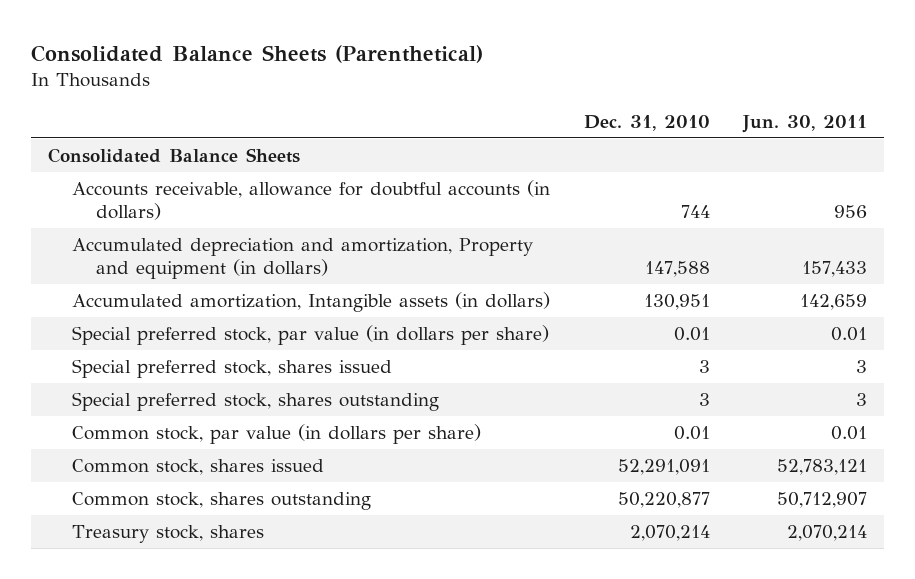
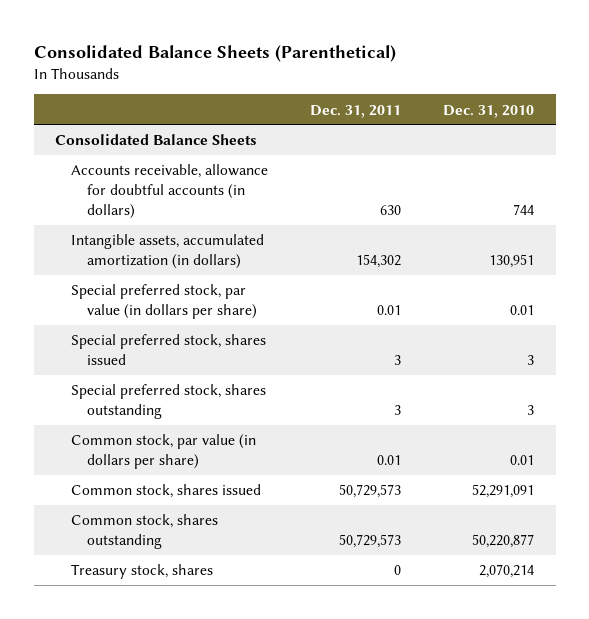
[742,115,868,134] Jun. 30, 2011 -> none
none -> [310,104,402,118] Dec. 31, 2011
[71,237,533,280] Accumulated depreciation and amortization, Property and equipment (in dollars) -> none
[71,291,550,312] Accumulated amortization, Intangible assets (in dollars) -> [70,234,264,270] Intangible assets, accumulated amortization (in dollars)

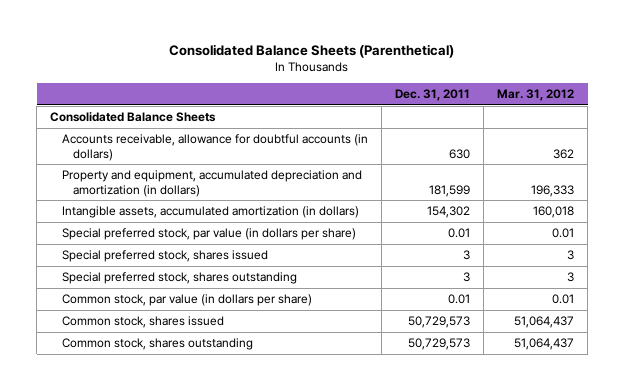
[443,104,535,118] Dec. 31, 2010 -> none
none -> [497,88,575,101] Mar. 31, 2012
none -> [61,170,362,197] Property and equipment, accumulated depreciation and amortization (in dollars)
[70,564,213,580] Treasury stock, shares -> none

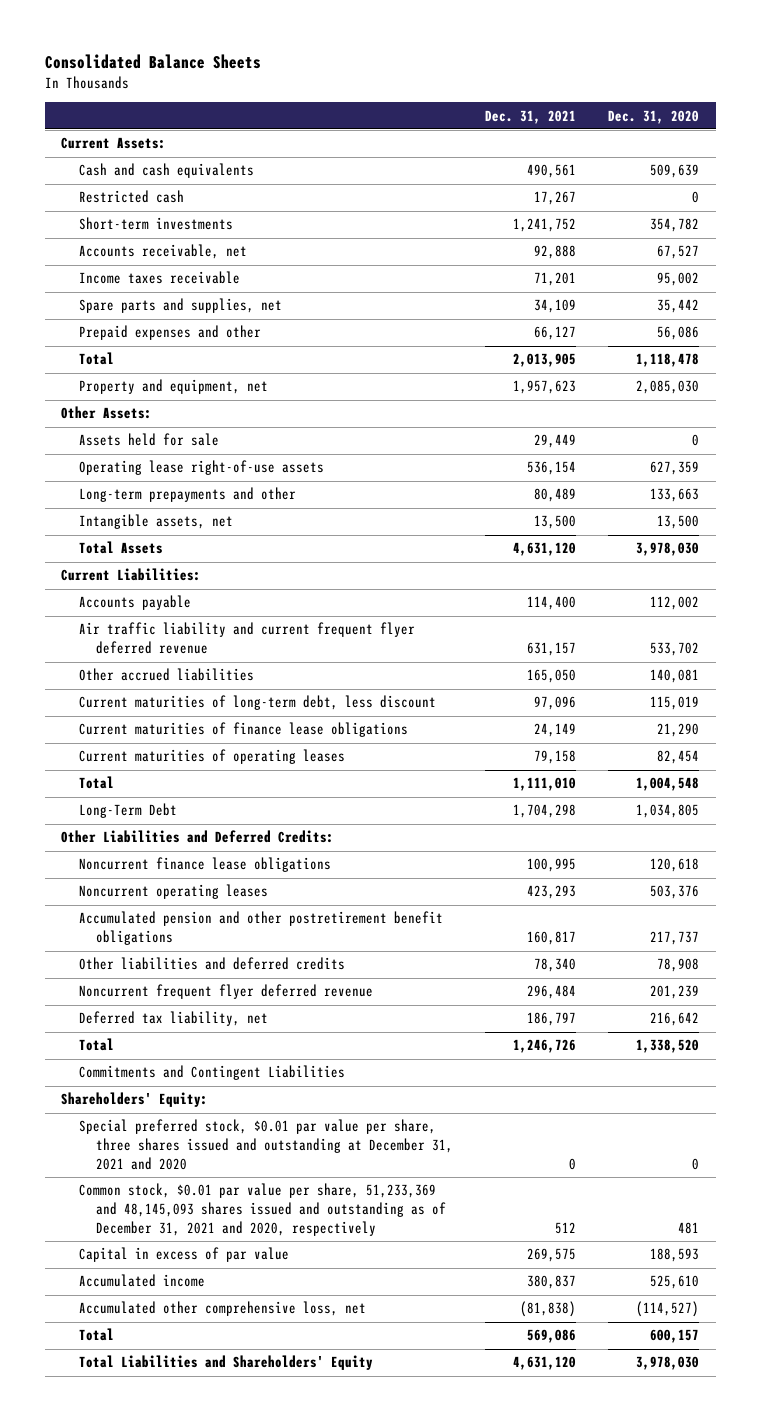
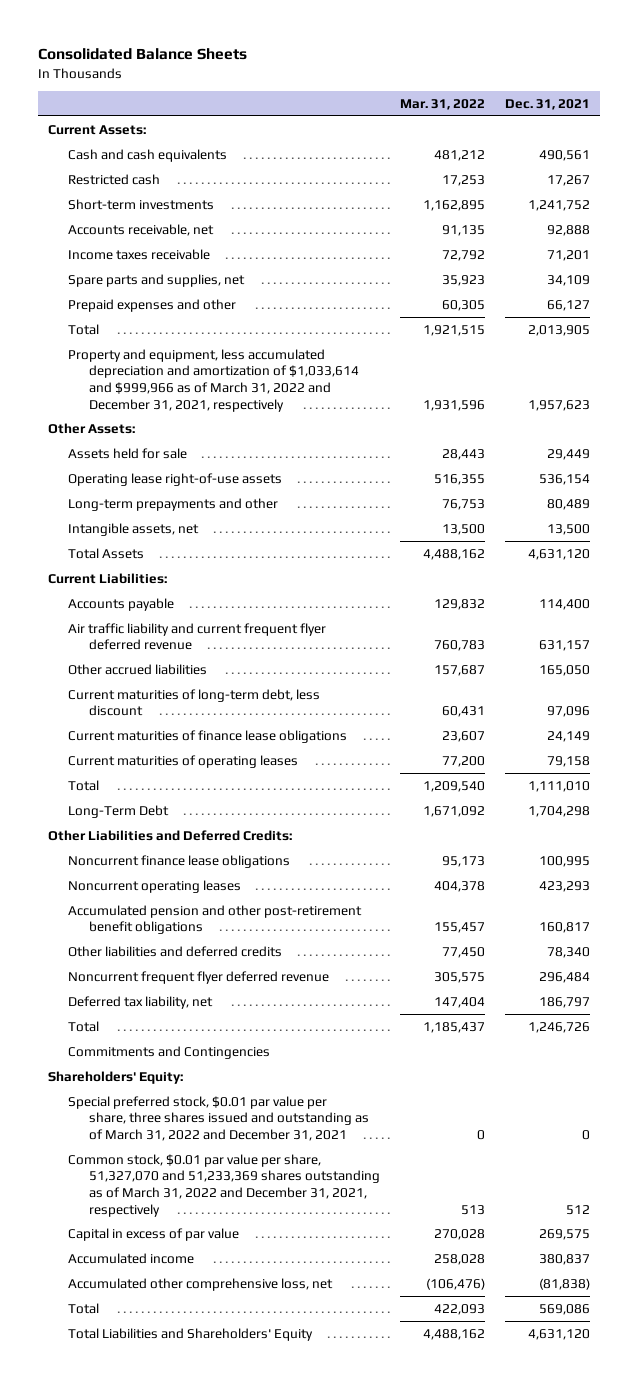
[608,109,700,124] Dec. 31, 2020 -> none
none -> [399,98,485,110] Mar. 31, 2022
[78,379,268,395] Property and equipment, net -> [68,348,359,412] Property and equipment, less accumulated depreciation and amortization of $1,033,614 and $999,966 as of March 31, 2022 and December 31, 2021, respectively
[78,911,443,946] Accumulated pension and other postretirement benefit obligations -> [68,904,363,935] Accumulated pension and other post-retirement benefit obligations
[78,1065,345,1081] Commitments and Contingent Liabilities -> [68,1045,271,1059] Commitments and Contingencies
[78,1119,454,1171] Special preferred stock, $0.01 par value per share, three shares issued and outstanding at December 31, 2021 and 2020 -> [68,1095,369,1141] Special preferred stock, $0.01 par value per share, three shares issued and outstanding as of March 31, 2022 and December 31, 2021
[78,1183,447,1237] Common stock, $0.01 par value per share, 51,233,369 and 48,145,093 shares issued and outstanding as of December 31, 2021 and 2020, respectively -> [68,1153,380,1217] Common stock, $0.01 par value per share, 51,327,070 and 51,233,369 shares outstanding as of March 31, 2022 and December 31, 2021, respectively

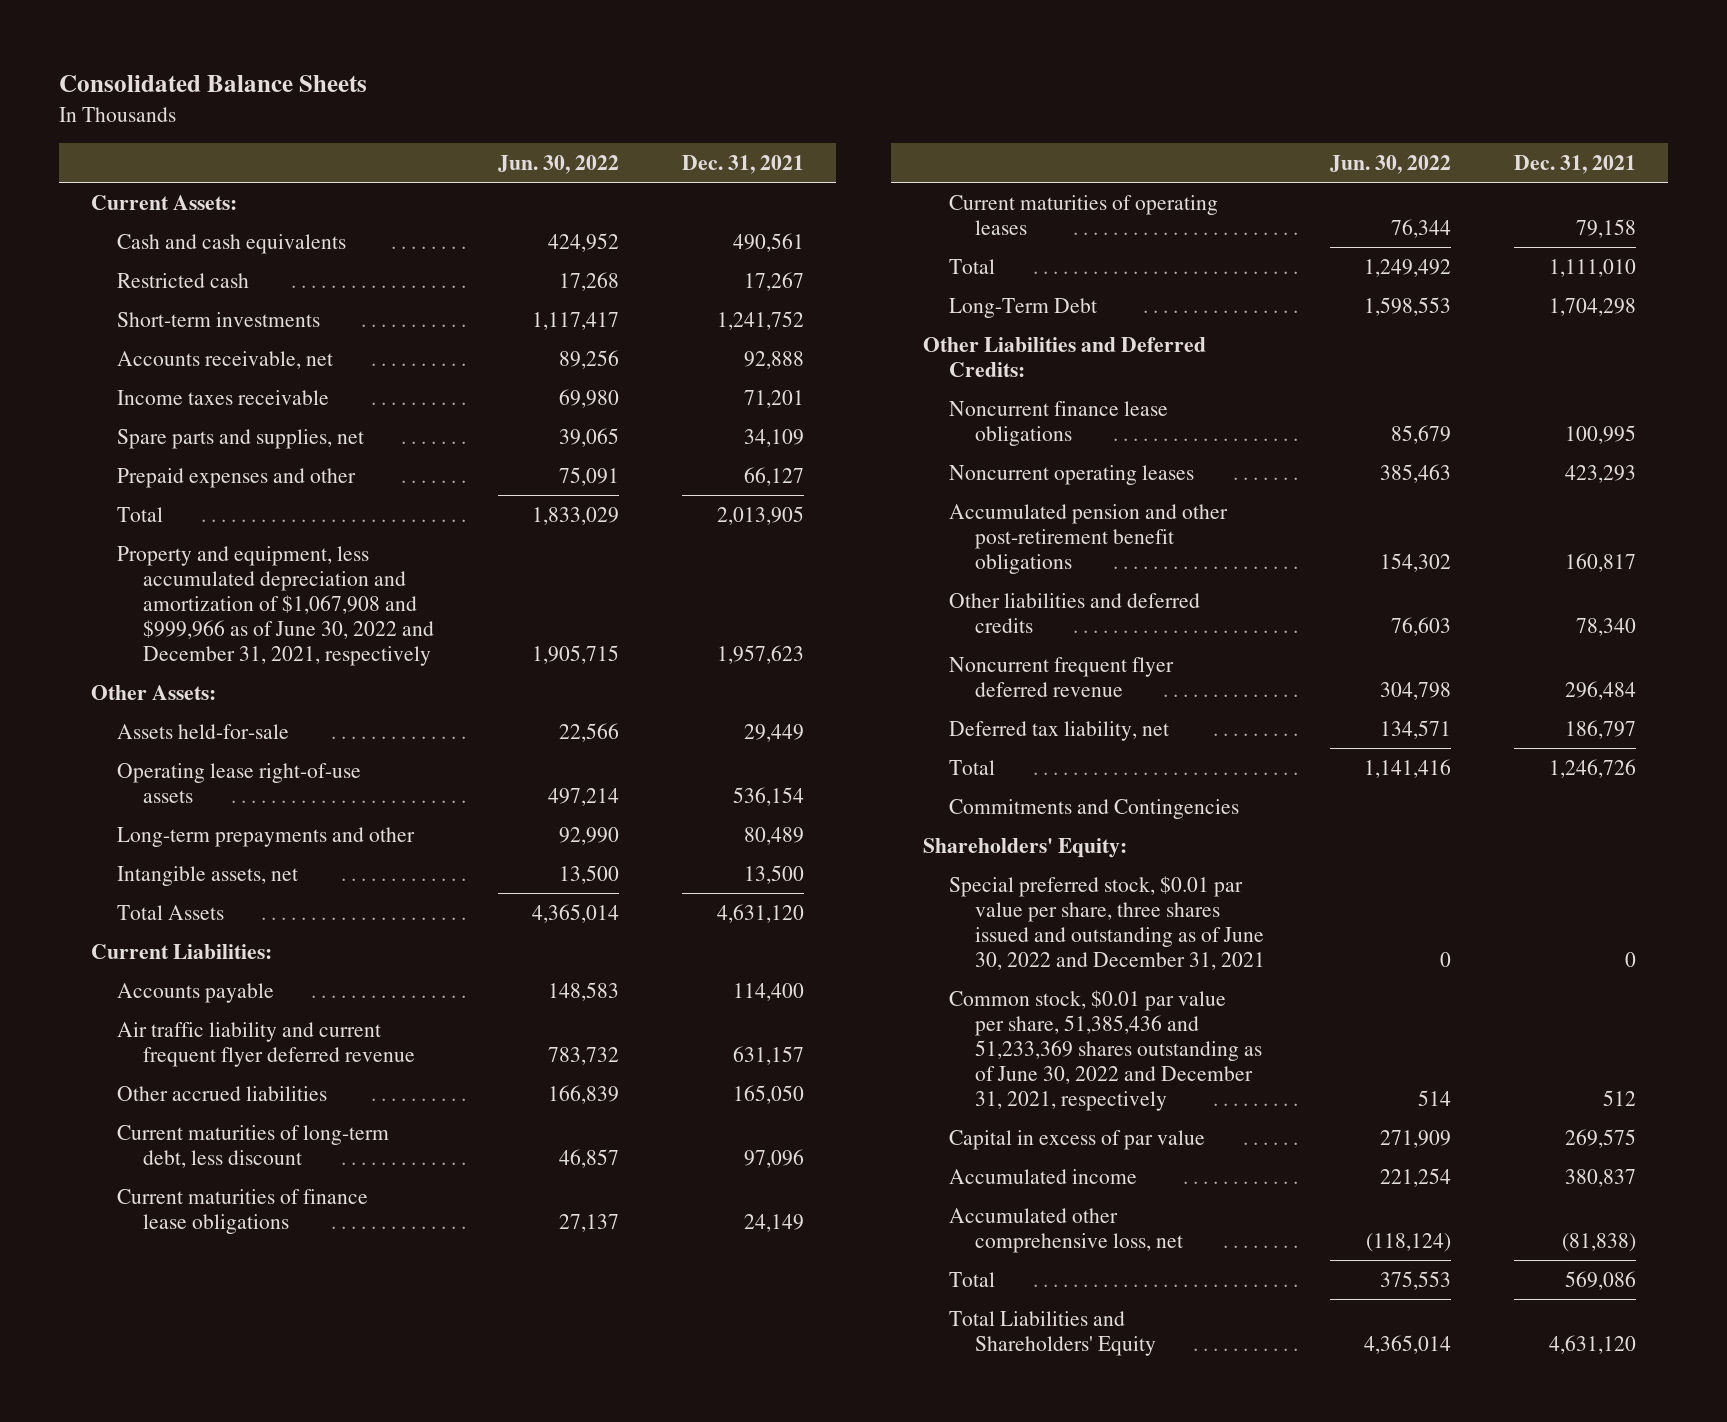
[399,98,485,110] Mar. 31, 2022 -> none
none -> [497,154,619,174] Jun. 30, 2022
[68,348,359,412] Property and equipment, less accumulated depreciation and amortization of $1,033,614 and $999,966 as of March 31, 2022 and December 31, 2021, respectively -> [116,545,434,666] Property and equipment, less accumulated depreciation and amortization of $1,067,908 and $999,966 as of June 30, 2022 and December 31, 2021, respectively
[68,447,188,459] Assets held for sale -> [116,723,289,739] Assets held-for-sale
[68,1095,369,1141] Special preferred stock, $0.01 par value per share, three shares issued and outstanding as of March 31, 2022 and December 31, 2021 -> [948,875,1265,970] Special preferred stock, $0.01 par value per share, three shares issued and outstanding as of June 30, 2022 and December 31, 2021
[68,1153,380,1217] Common stock, $0.01 par value per share, 51,327,070 and 51,233,369 shares outstanding as of March 31, 2022 and December 31, 2021, respectively -> [948,989,1262,1111] Common stock, $0.01 par value per share, 51,385,436 and 51,233,369 shares outstanding as of June 30, 2022 and December 31, 2021, respectively

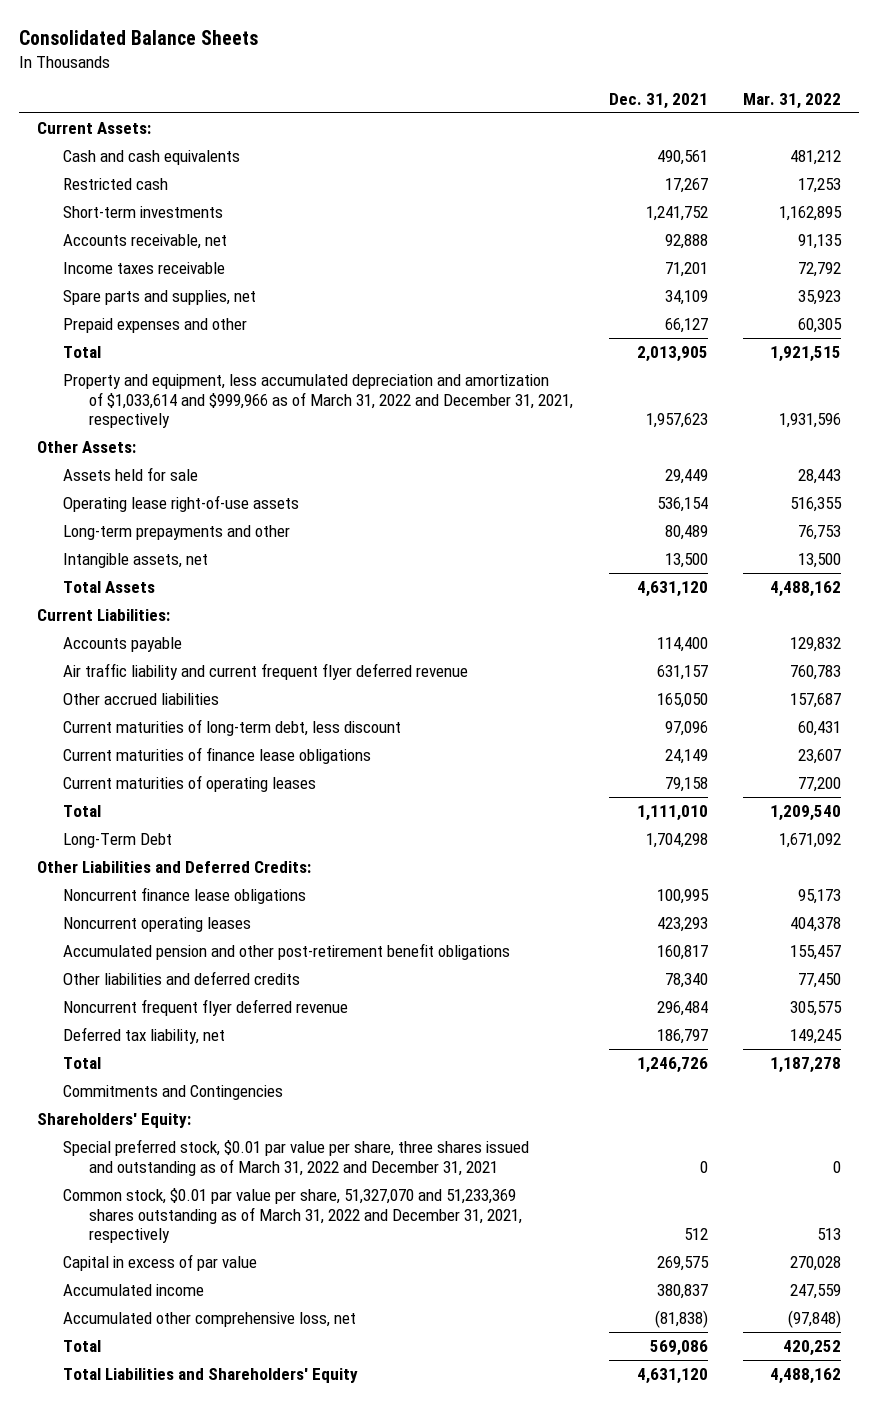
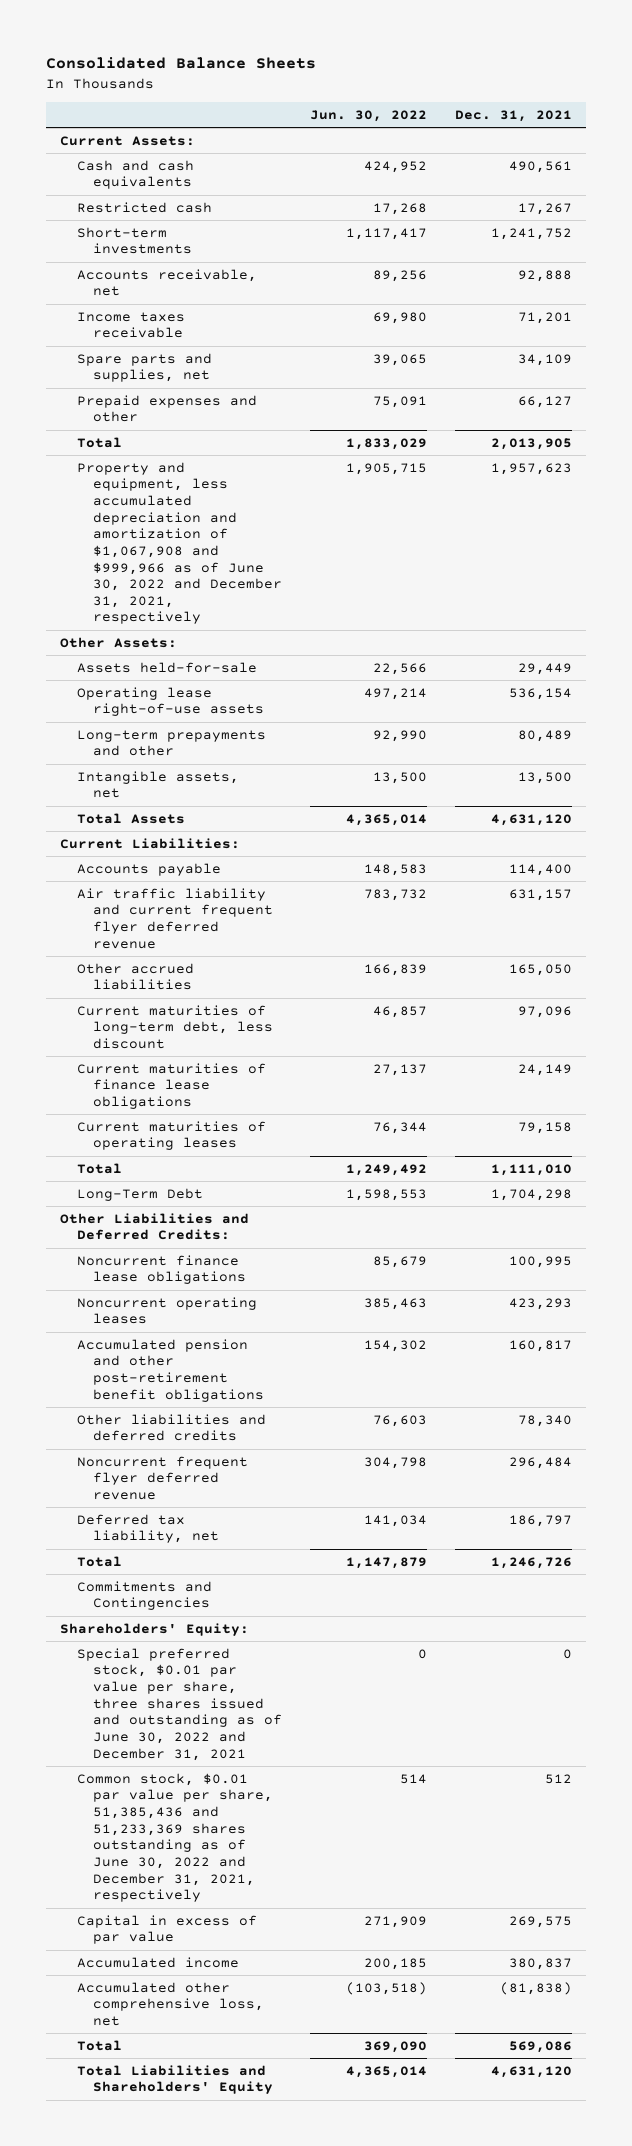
[743,92,842,109] Mar. 31, 2022 -> none
none -> [309,110,427,123] Jun. 30, 2022
[62,373,573,429] Property and equipment, less accumulated depreciation and amortization of $1,033,614 and $999,966 as of March 31, 2022 and December 31, 2021, respectively -> [76,461,283,625] Property and equipment, less accumulated depreciation and amortization of $1,067,908 and $999,966 as of June 30, 2022 and December 31, 2021, respectively
[62,466,198,481] Assets held for sale -> [76,661,257,673] Assets held-for-sale
[62,1138,529,1176] Special preferred stock, $0.01 par value per share, three shares issued and outstanding as of March 31, 2022 and December 31, 2021 -> [76,1647,283,1761] Special preferred stock, $0.01 par value per share, three shares issued and outstanding as of June 30, 2022 and December 31, 2021
[62,1187,522,1244] Common stock, $0.01 par value per share, 51,327,070 and 51,233,369 shares outstanding as of March 31, 2022 and December 31, 2021, respectively -> [76,1772,274,1903] Common stock, $0.01 par value per share, 51,385,436 and 51,233,369 shares outstanding as of June 30, 2022 and December 31, 2021, respectively

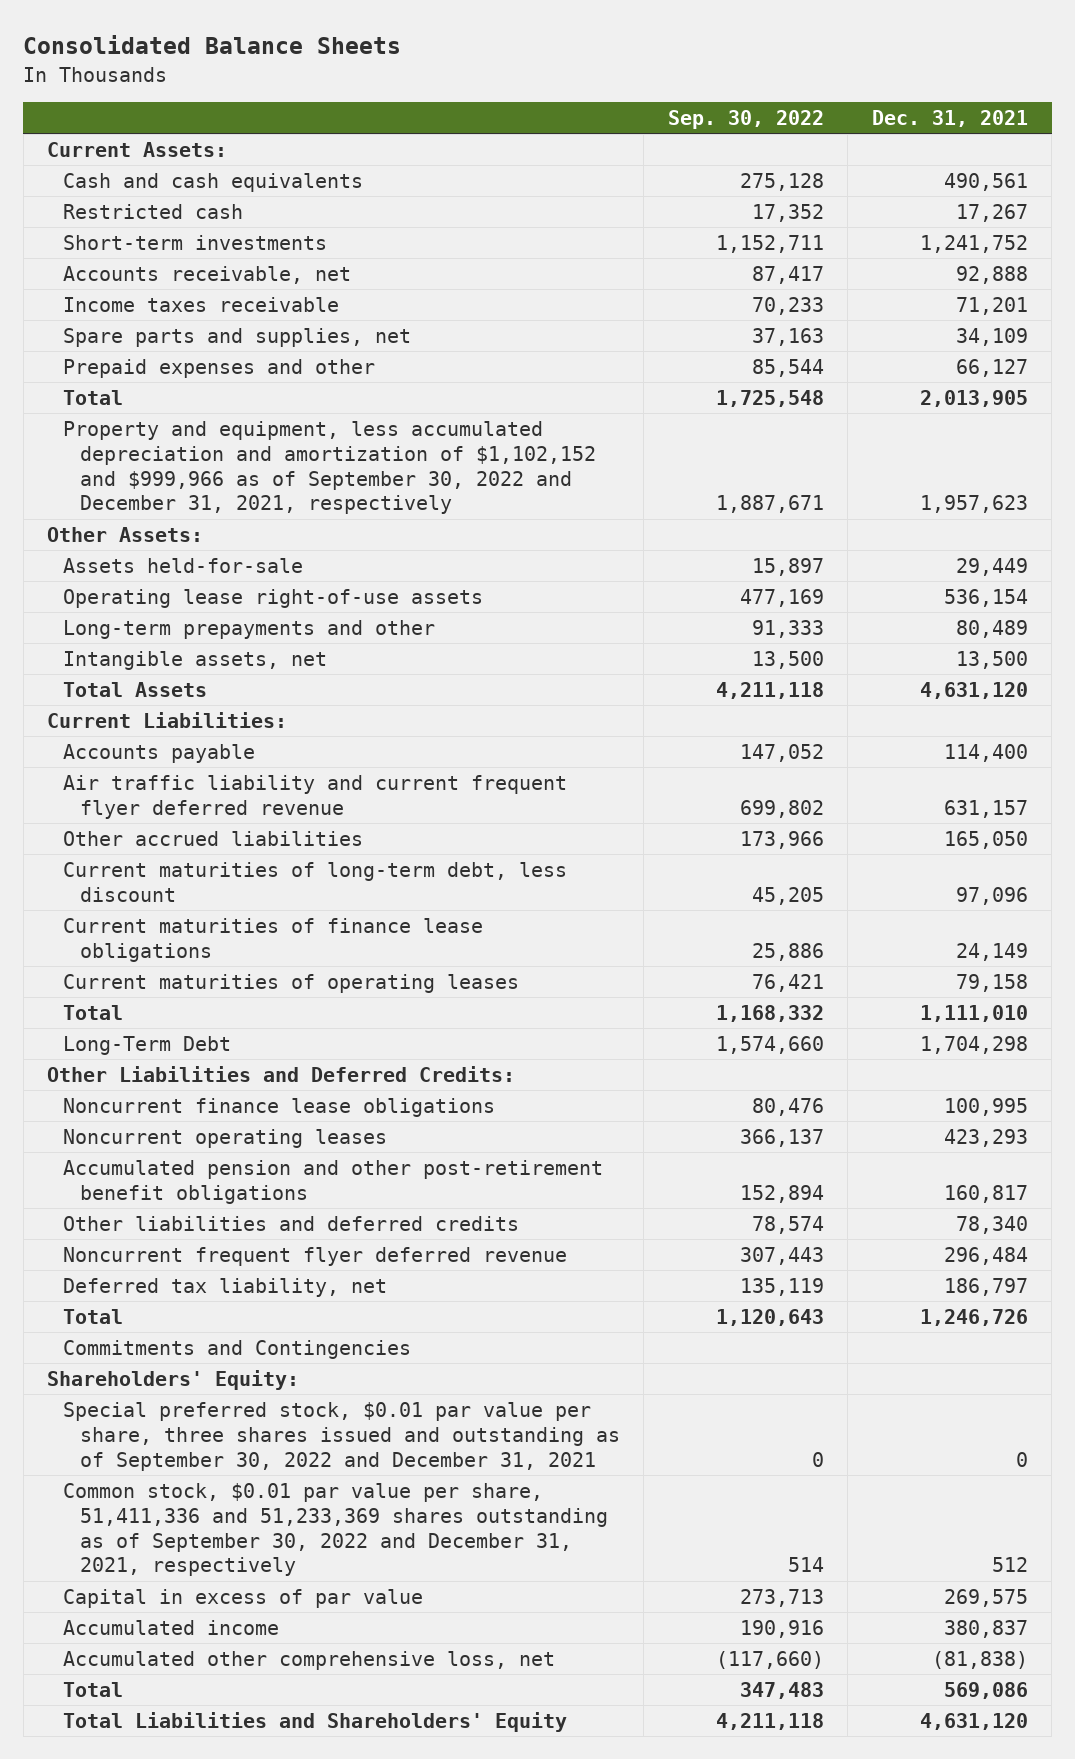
[309,110,427,123] Jun. 30, 2022 -> none
none -> [667,109,824,129] Sep. 30, 2022
[76,461,283,625] Property and equipment, less accumulated depreciation and amortization of $1,067,908 and $999,966 as of June 30, 2022 and December 31, 2021, respectively -> [63,421,596,515] Property and equipment, less accumulated depreciation and amortization of $1,102,152 and $999,966 as of September 30, 2022 and December 31, 2021, respectively
[76,1647,283,1761] Special preferred stock, $0.01 par value per share, three shares issued and outstanding as of June 30, 2022 and December 31, 2021 -> [63,1402,620,1471] Special preferred stock, $0.01 par value per share, three shares issued and outstanding as of September 30, 2022 and December 31, 2021
[76,1772,274,1903] Common stock, $0.01 par value per share, 51,385,436 and 51,233,369 shares outstanding as of June 30, 2022 and December 31, 2021, respectively -> [63,1483,608,1577] Common stock, $0.01 par value per share, 51,411,336 and 51,233,369 shares outstanding as of September 30, 2022 and December 31, 2021, respectively

